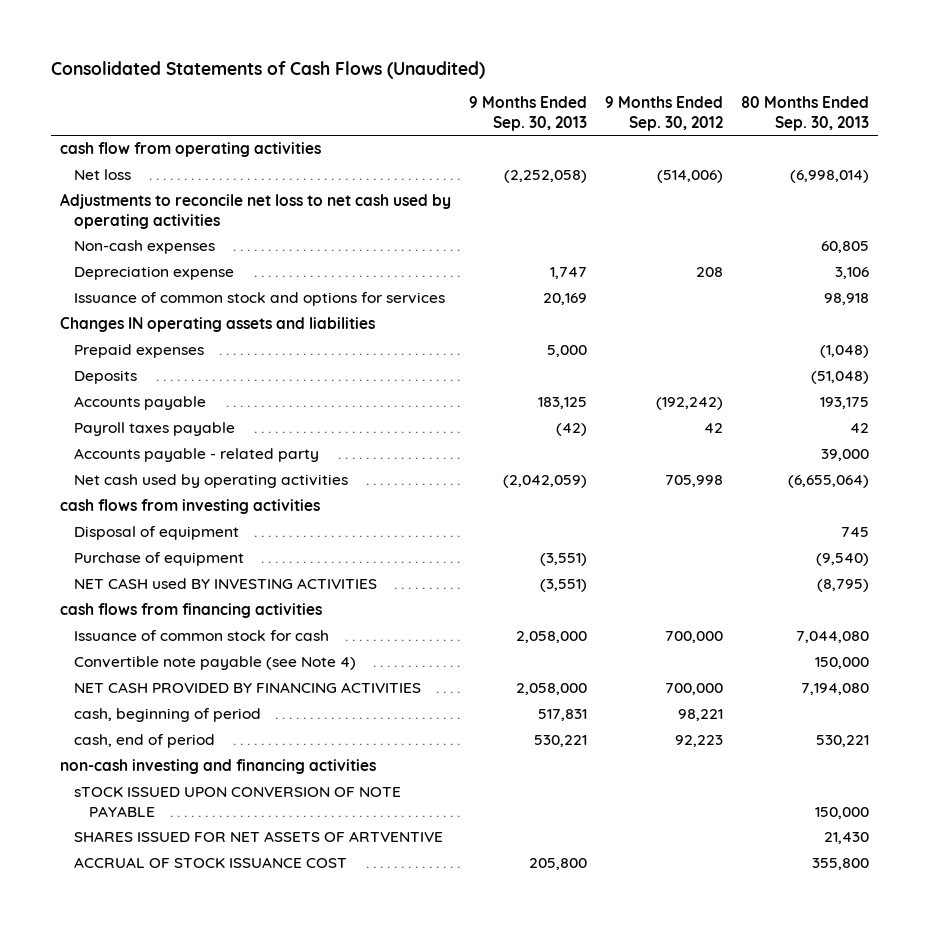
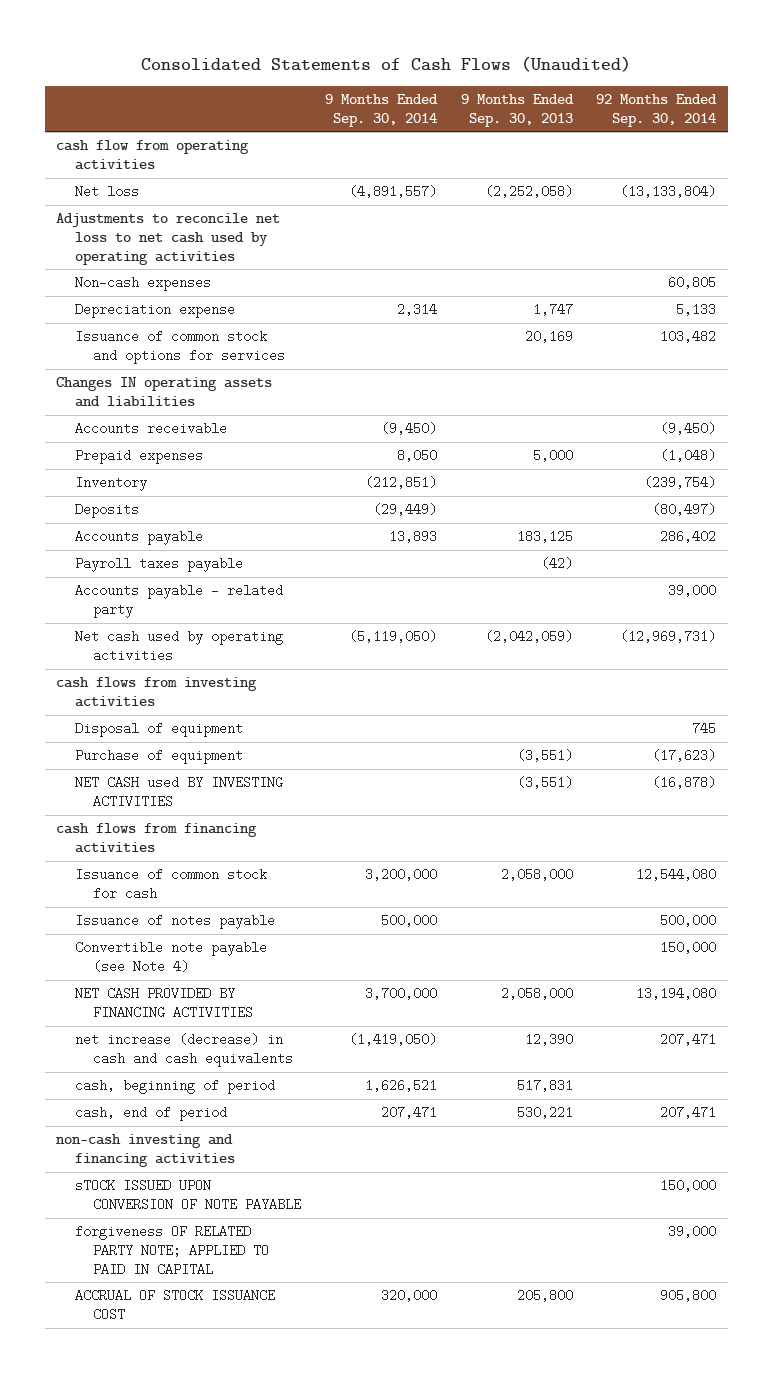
[605,96,724,132] 9 Months Ended Sep. 30, 2012 -> none
[741,96,870,132] 80 Months Ended Sep. 30, 2013 -> none
none -> [324,94,438,127] 9 Months Ended Sep. 30, 2014
none -> [596,94,718,127] 92 Months Ended Sep. 30, 2014
none -> [74,422,227,436] Accounts receivable
none -> [74,476,147,492] Inventory
none -> [74,914,275,930] Issuance of notes payable
none -> [74,1033,294,1068] net increase (decrease) in cash and cash equivalents
[74,831,444,843] SHARES ISSUED FOR NET ASSETS OF ARTVENTIVE -> none
none -> [74,1225,270,1276] forgiveness OF RELATED PARTY NOTE; APPLIED TO PAID IN CAPITAL

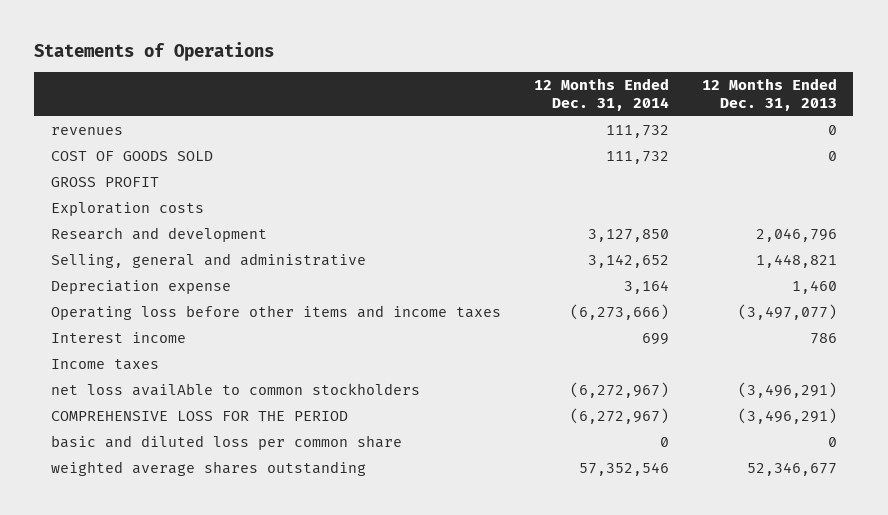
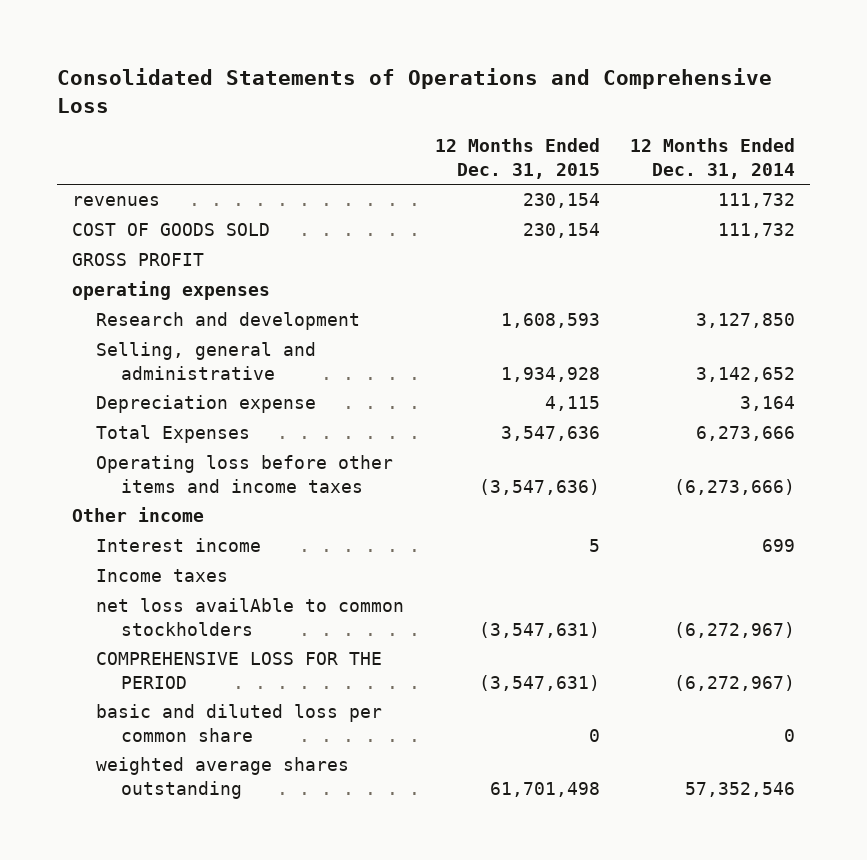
[34,42,275,62] Statements of Operations -> [56,67,772,113] Consolidated Statements of Operations and Comprehensive Loss
[701,77,837,111] 12 Months Ended Dec. 31, 2013 -> none
none -> [434,138,600,179] 12 Months Ended Dec. 31, 2015
[50,202,204,217] Exploration costs -> none
none -> [72,281,271,301] operating expenses
none -> [96,425,251,444] Total Expenses
none -> [72,507,205,523] Other income

